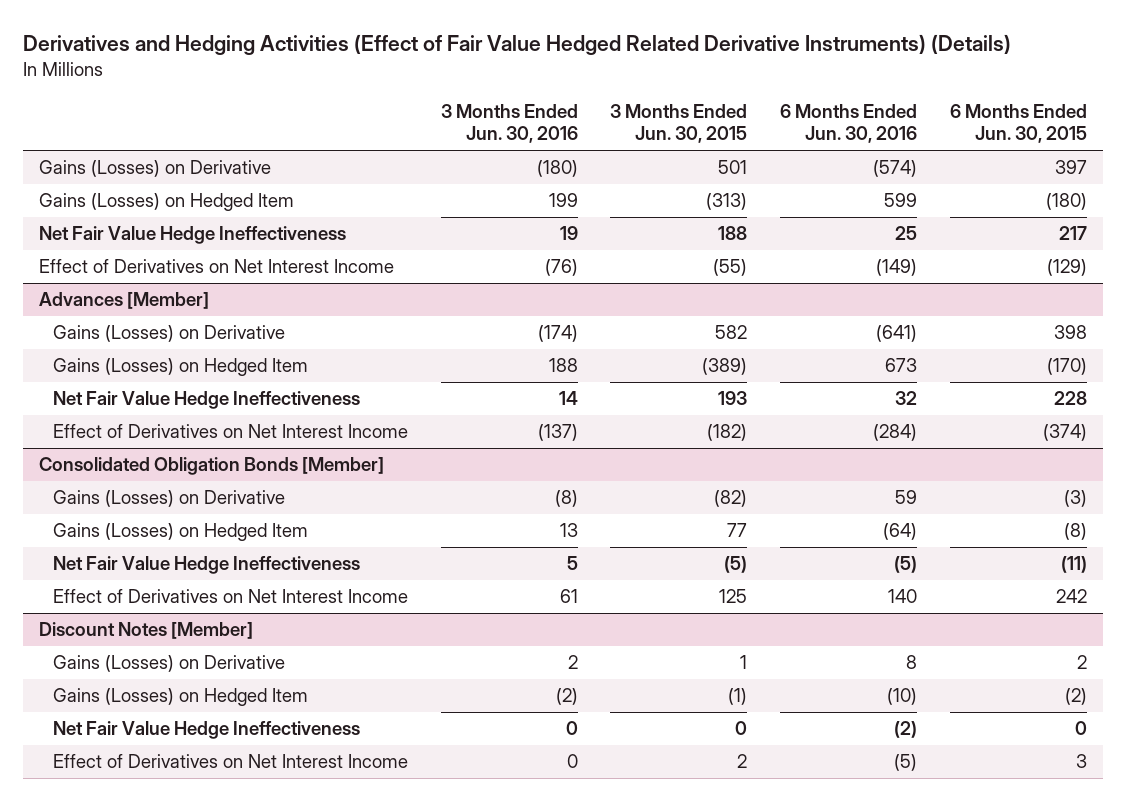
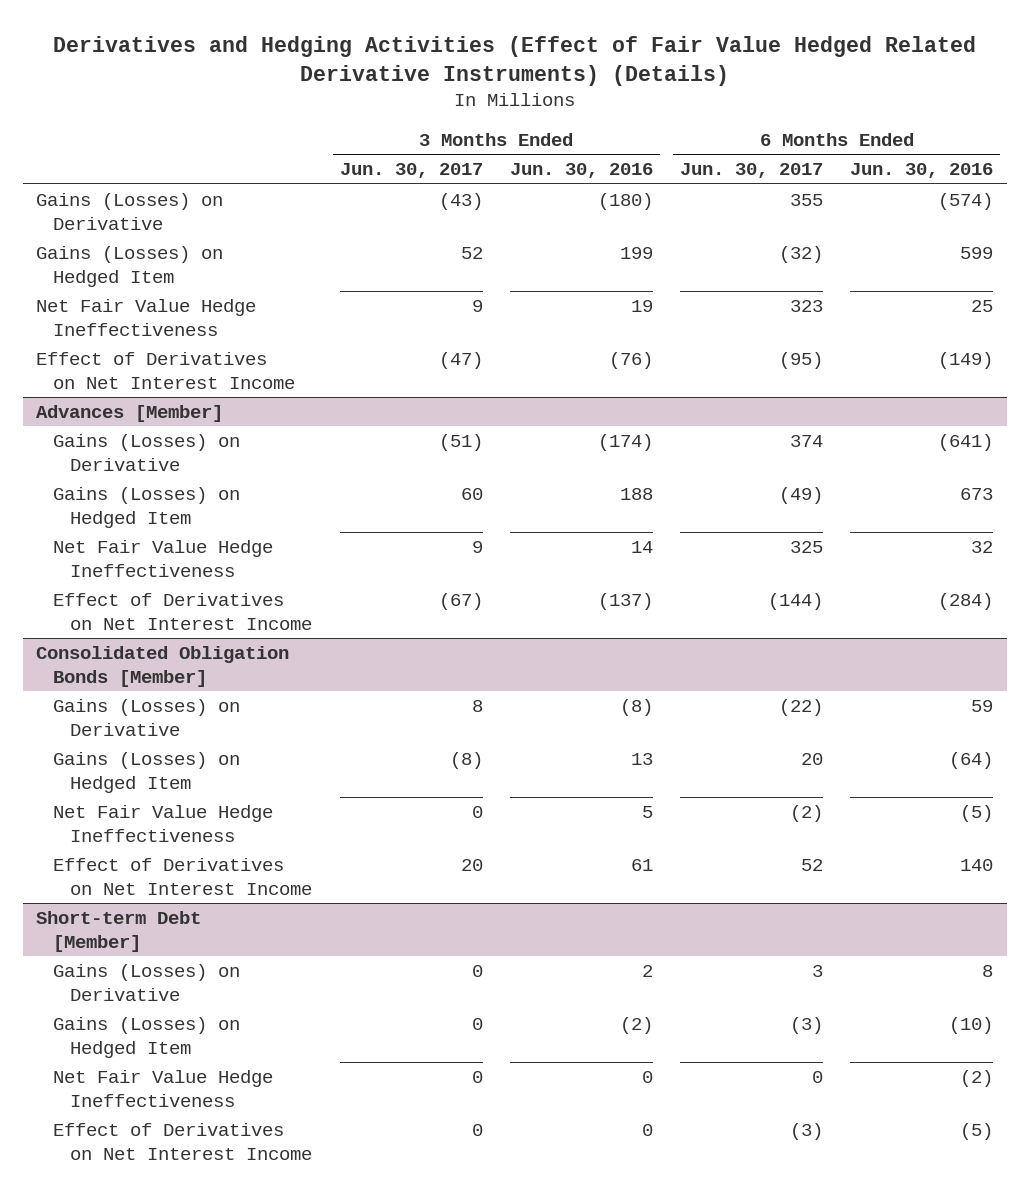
[610,103,748,144] 3 Months Ended Jun. 30, 2015 -> none
[949,103,1087,144] 6 Months Ended Jun. 30, 2015 -> none
none -> [339,163,483,179] Jun. 30, 2017
none -> [679,163,823,179] Jun. 30, 2017
[39,622,254,640] Discount Notes [Member] -> [36,910,202,952] Short-term Debt [Member]

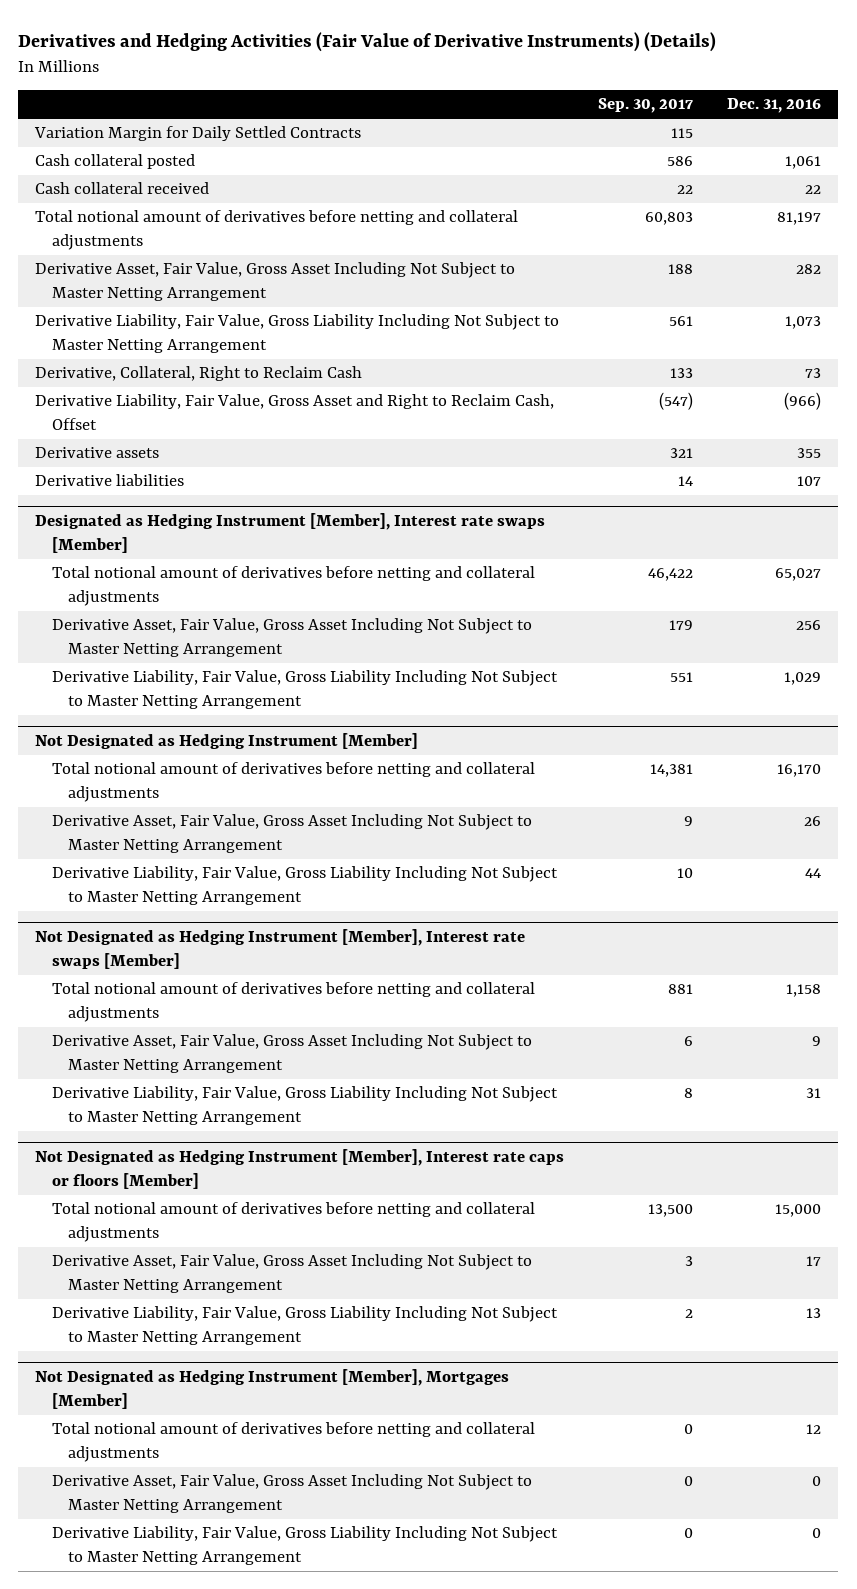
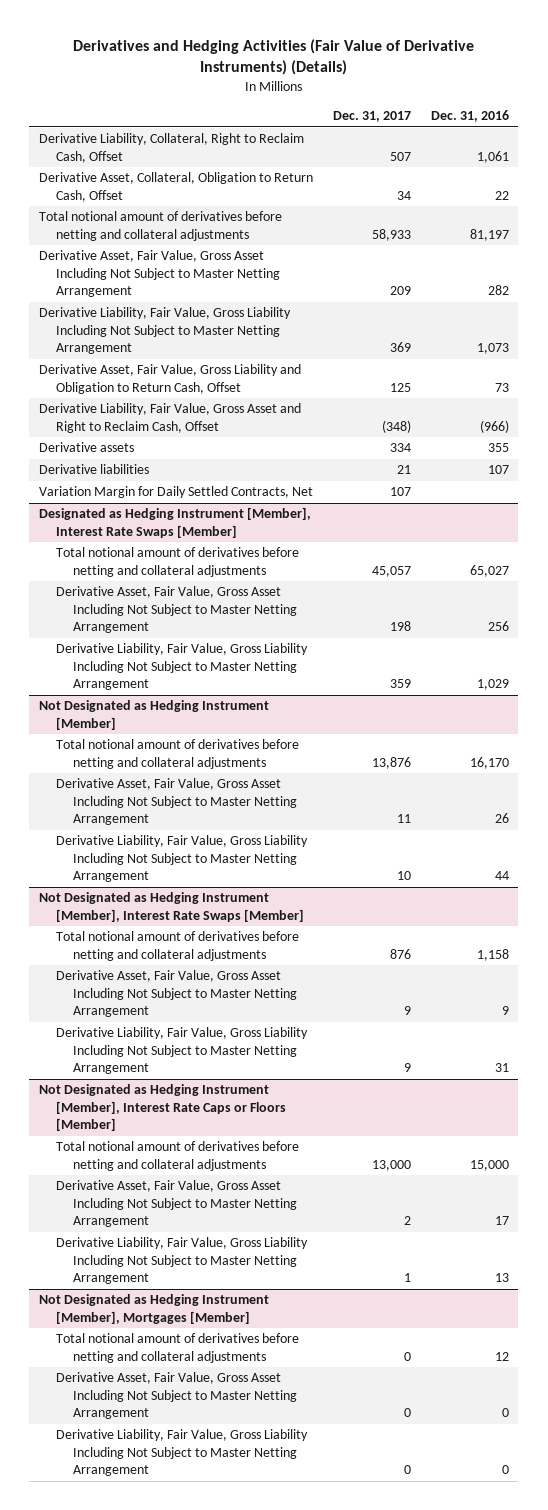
[598,98,694,114] Sep. 30, 2017 -> none
none -> [332,111,411,123] Dec. 31, 2017
[34,126,362,142] Variation Margin for Daily Settled Contracts -> none
[35,154,196,170] Cash collateral posted -> [39,133,305,163] Derivative Liability, Collateral, Right to Reclaim Cash, Offset
[35,182,210,195] Cash collateral received -> [39,172,314,202] Derivative Asset, Collateral, Obligation to Return Cash, Offset
[35,366,363,382] Derivative, Collateral, Right to Reclaim Cash -> none
none -> [39,364,302,394] Derivative Asset, Fair Value, Gross Liability and Obligation to Return Cash, Offset
none -> [39,486,314,499] Variation Margin for Daily Settled Contracts, Net
[35,513,546,553] Designated as Hedging Instrument [Member], Interest rate swaps [Member] -> [39,507,312,538] Designated as Hedging Instrument [Member], Interest Rate Swaps [Member]
[35,929,526,969] Not Designated as Hedging Instrument [Member], Interest rate swaps [Member] -> [39,892,305,922] Not Designated as Hedging Instrument [Member], Interest Rate Swaps [Member]
[35,1149,565,1189] Not Designated as Hedging Instrument [Member], Interest rate caps or floors [Member] -> [39,1084,287,1132] Not Designated as Hedging Instrument [Member], Interest Rate Caps or Floors [Member]

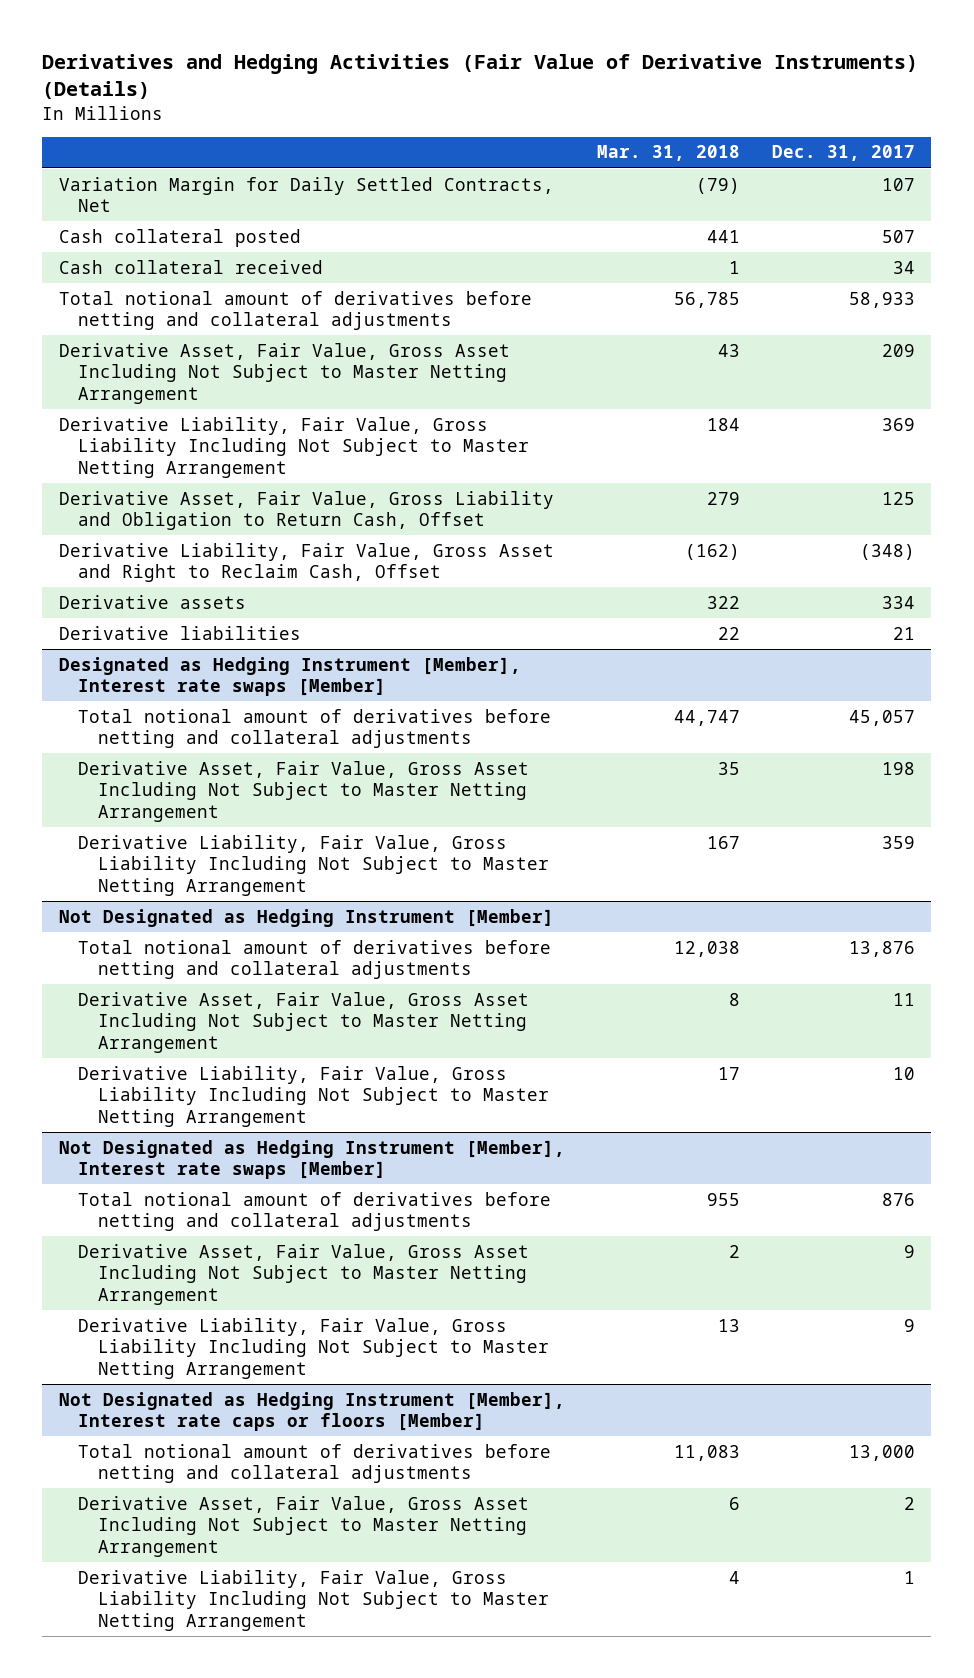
[430,110,509,123] Dec. 31, 2016 -> none
none -> [596,145,740,162] Mar. 31, 2018
[39,486,314,499] Variation Margin for Daily Settled Contracts, Net -> [58,176,554,213] Variation Margin for Daily Settled Contracts, Net
[39,133,305,163] Derivative Liability, Collateral, Right to Reclaim Cash, Offset -> [58,228,301,247] Cash collateral posted
[39,172,314,202] Derivative Asset, Collateral, Obligation to Return Cash, Offset -> [58,259,323,274] Cash collateral received
[39,507,312,538] Designated as Hedging Instrument [Member], Interest Rate Swaps [Member] -> [58,656,521,697] Designated as Hedging Instrument [Member], Interest rate swaps [Member]
[39,892,305,922] Not Designated as Hedging Instrument [Member], Interest Rate Swaps [Member] -> [58,1139,565,1180] Not Designated as Hedging Instrument [Member], Interest rate swaps [Member]
[39,1084,287,1132] Not Designated as Hedging Instrument [Member], Interest Rate Caps or Floors [Member] -> [58,1391,565,1432] Not Designated as Hedging Instrument [Member], Interest rate caps or floors [Member]
[39,1294,270,1324] Not Designated as Hedging Instrument [Member], Mortgages [Member] -> none
[56,1333,300,1363] Total notional amount of derivatives before netting and collateral adjustments -> none
[56,1372,298,1420] Derivative Asset, Fair Value, Gross Asset Including Not Subject to Master Netting Arrangement -> none
[56,1429,309,1477] Derivative Liability, Fair Value, Gross Liability Including Not Subject to Master Netting Arrangement -> none

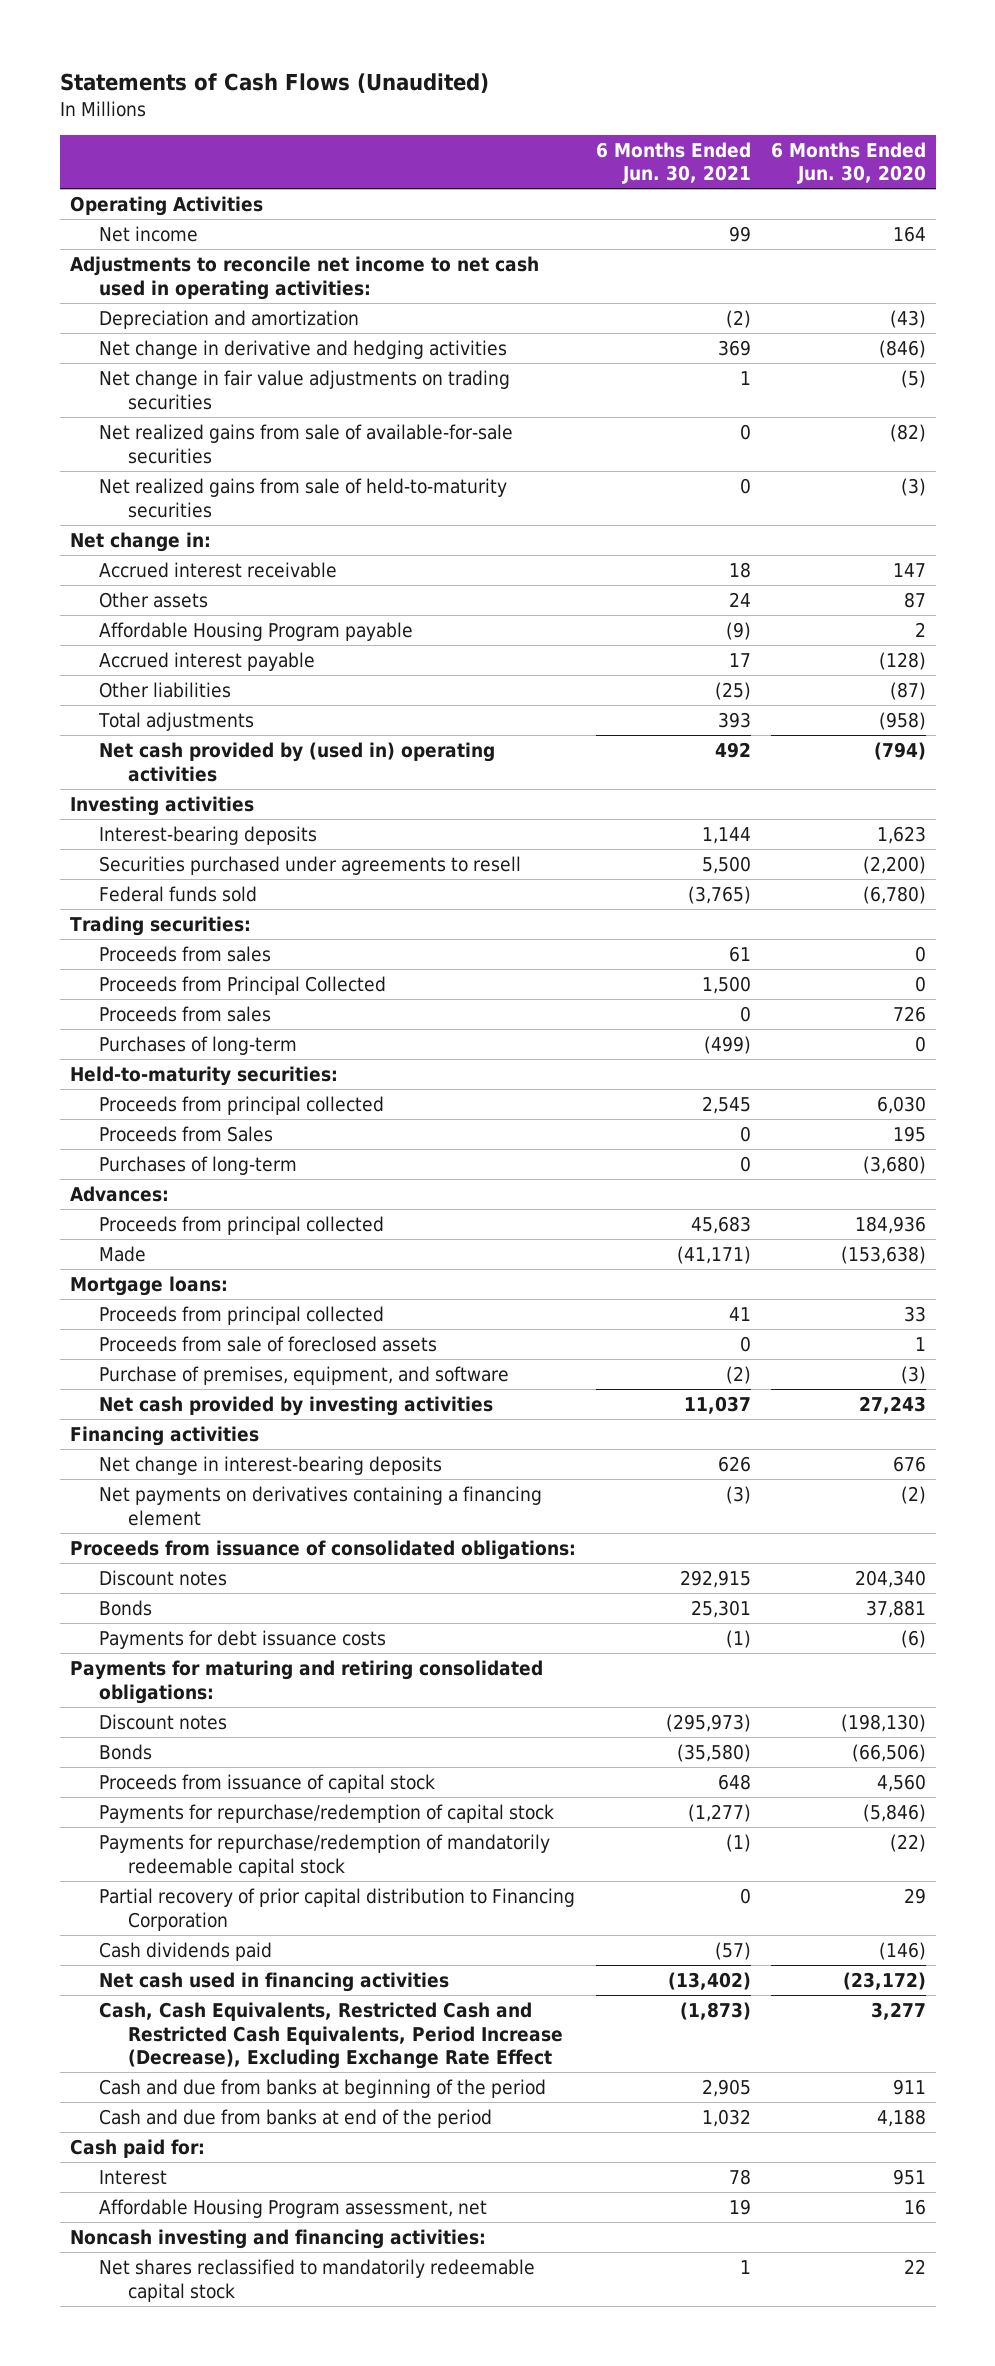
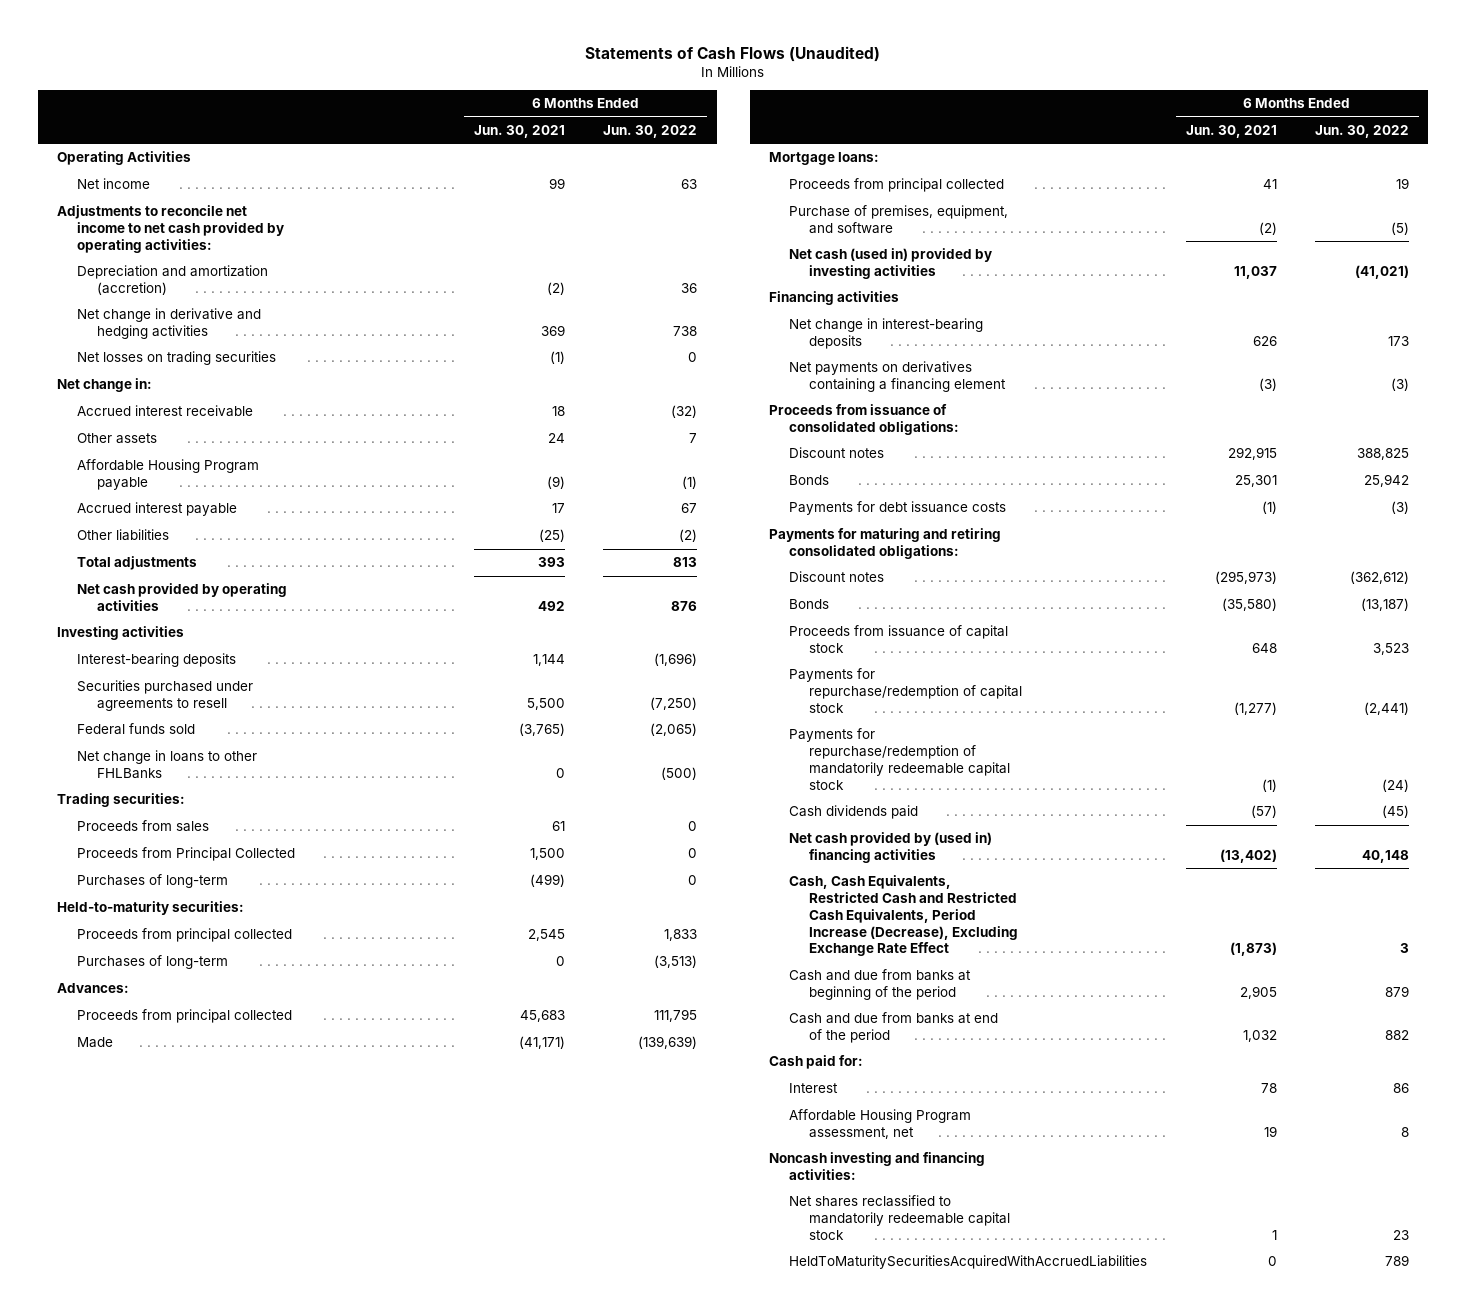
[770,141,926,185] 6 Months Ended Jun. 30, 2020 -> none
none -> [603,124,698,138] Jun. 30, 2022
[69,256,539,300] Adjustments to reconcile net income to net cash used in operating activities: -> [57,205,285,253] Adjustments to reconcile net income to net cash provided by operating activities:
[99,310,360,330] Depreciation and amortization -> [77,265,269,295] Depreciation and amortization (accretion)
[99,370,511,410] Net change in fair value adjustments on trading securities -> none
[99,424,514,464] Net realized gains from sale of available-for-sale securities -> none
[99,478,508,518] Net realized gains from sale of held-to-maturity securities -> none
none -> [77,351,277,366] Net losses on trading securities
[99,742,496,782] Net cash provided by (used in) operating activities -> [77,583,288,611] Net cash provided by operating activities
none -> [77,750,258,779] Net change in loans to other FHLBanks
[99,1006,272,1023] Proceeds from sales -> none
[99,1126,274,1143] Proceeds from Sales -> none
[99,1336,438,1353] Proceeds from sale of foreclosed assets -> none
[99,1396,494,1417] Net cash provided by investing activities -> [789,248,993,279] Net cash (used in) provided by investing activities
[99,1888,576,1931] Partial recovery of prior capital distribution to Financing Corporation -> none
[99,1972,450,1993] Net cash used in financing activities -> [789,832,993,863] Net cash provided by (used in) financing activities
none -> [789,1255,1148,1270] HeldToMaturitySecuritiesAcquiredWithAccruedLiabilities

